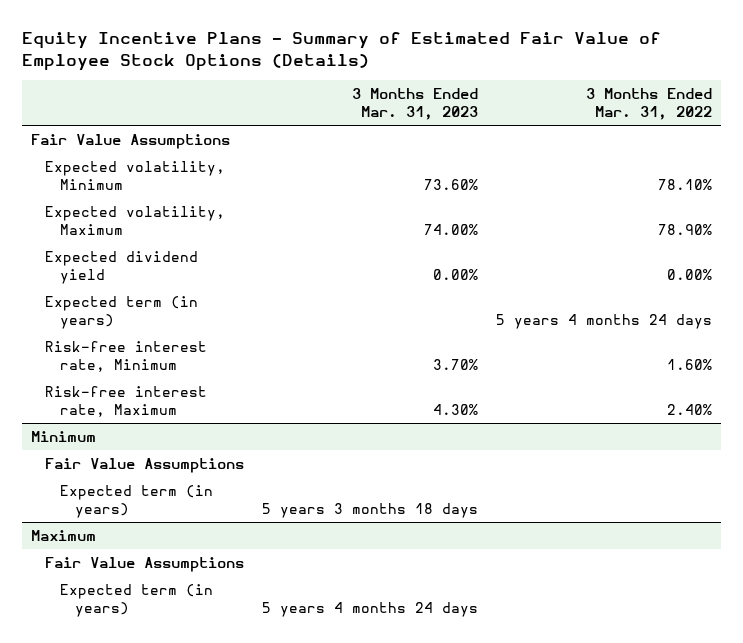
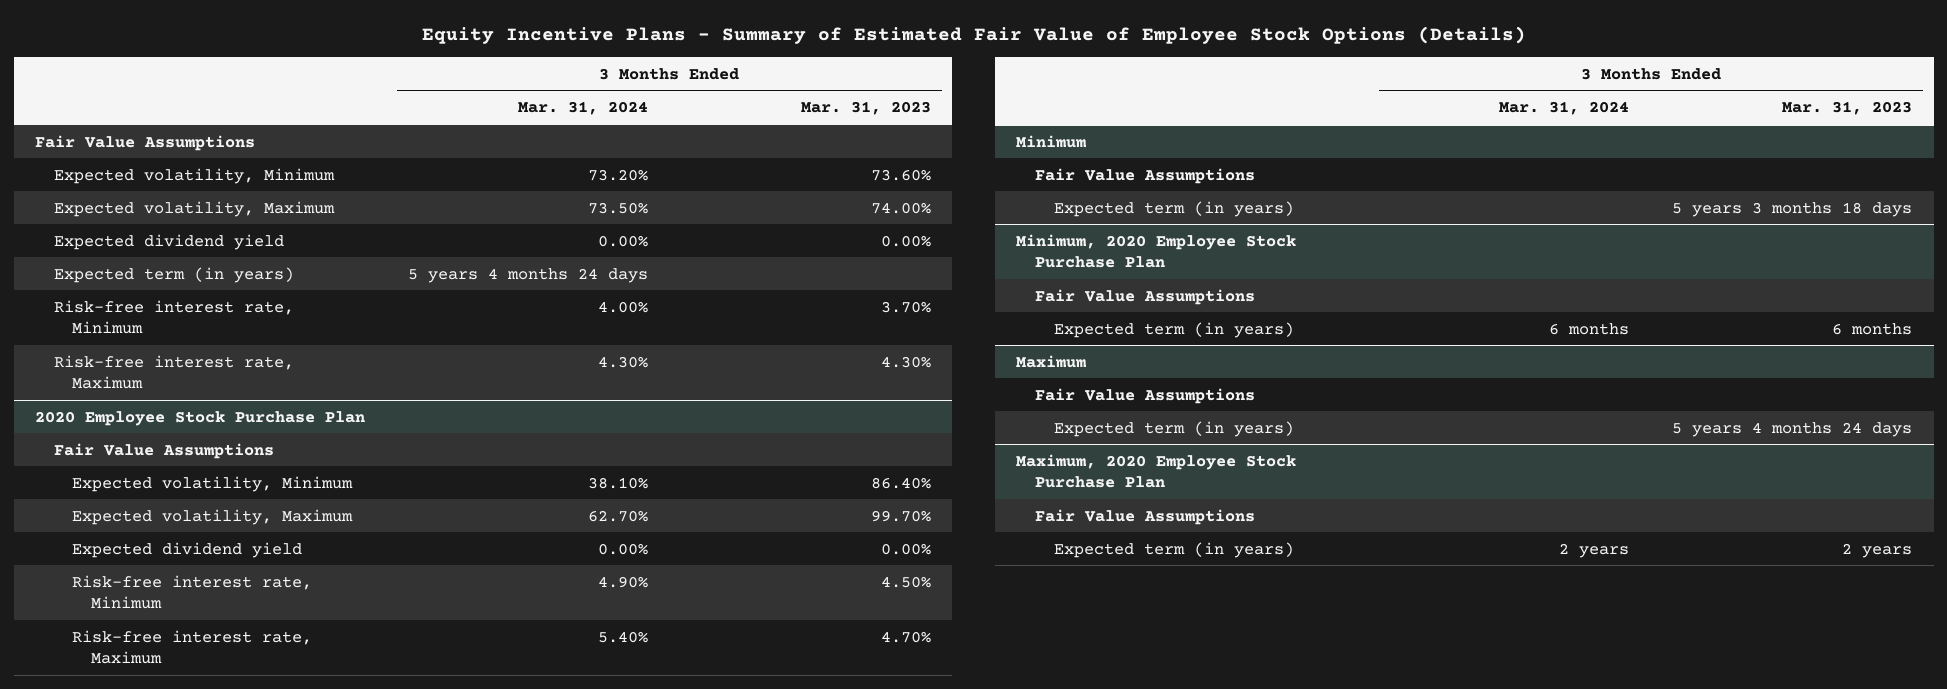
[586,87,713,120] 3 Months Ended Mar. 31, 2022 -> none
none -> [518,101,649,116] Mar. 31, 2024
none -> [35,410,366,426] 2020 Employee Stock Purchase Plan
none -> [53,442,274,459] Fair Value Assumptions
none -> [72,475,354,492] Expected volatility, Minimum
none -> [72,508,354,525] Expected volatility, Maximum
none -> [72,541,303,558] Expected dividend yield
none -> [72,574,313,610] Risk-free interest rate, Minimum
none -> [72,629,313,665] Risk-free interest rate, Maximum
none -> [1016,233,1297,269] Minimum, 2020 Employee Stock Purchase Plan
none -> [1035,288,1256,305] Fair Value Assumptions
none -> [1053,321,1294,338] Expected term (in years)
none -> [1016,453,1297,489] Maximum, 2020 Employee Stock Purchase Plan
none -> [1035,508,1256,525] Fair Value Assumptions
none -> [1053,541,1294,558] Expected term (in years)

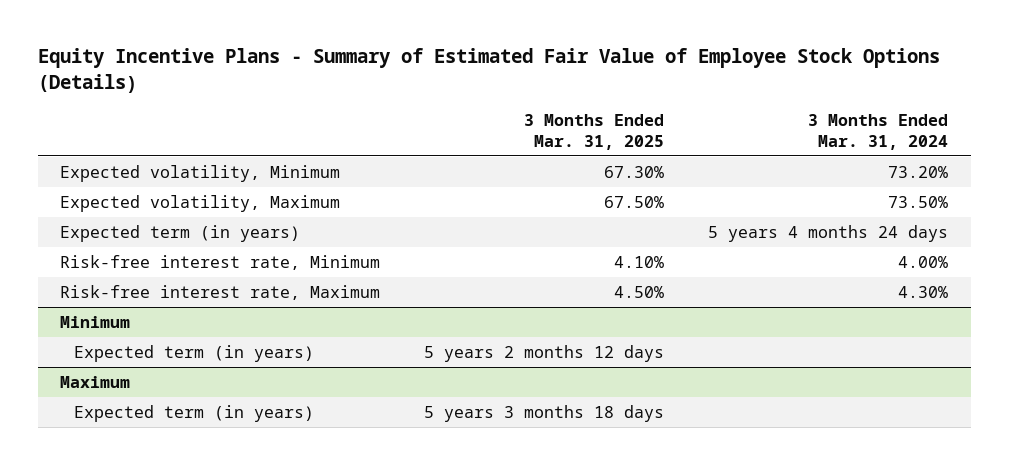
[800,101,931,116] Mar. 31, 2023 -> none
none -> [524,114,665,150] 3 Months Ended Mar. 31, 2025
[35,134,256,151] Fair Value Assumptions -> none
[53,233,284,250] Expected dividend yield -> none
[35,410,366,426] 2020 Employee Stock Purchase Plan -> none
[53,442,274,459] Fair Value Assumptions -> none
[72,475,354,492] Expected volatility, Minimum -> none
[72,508,354,525] Expected volatility, Maximum -> none
[72,541,303,558] Expected dividend yield -> none
[72,574,313,610] Risk-free interest rate, Minimum -> none
[72,629,313,665] Risk-free interest rate, Maximum -> none
[1035,167,1256,184] Fair Value Assumptions -> none
[1016,233,1297,269] Minimum, 2020 Employee Stock Purchase Plan -> none
[1035,288,1256,305] Fair Value Assumptions -> none
[1053,321,1294,338] Expected term (in years) -> none
[1035,387,1256,404] Fair Value Assumptions -> none
[1016,453,1297,489] Maximum, 2020 Employee Stock Purchase Plan -> none
[1035,508,1256,525] Fair Value Assumptions -> none
[1053,541,1294,558] Expected term (in years) -> none

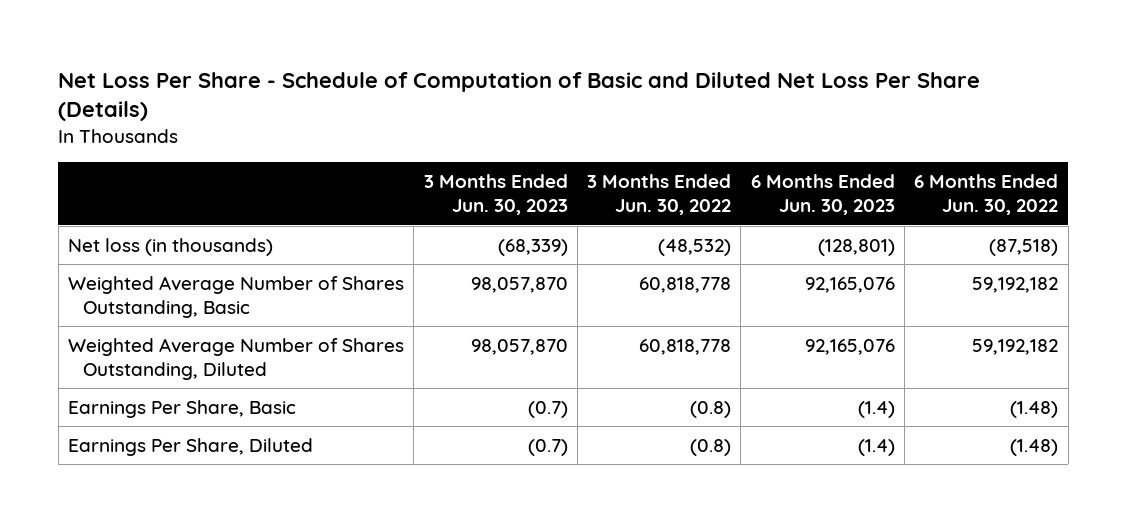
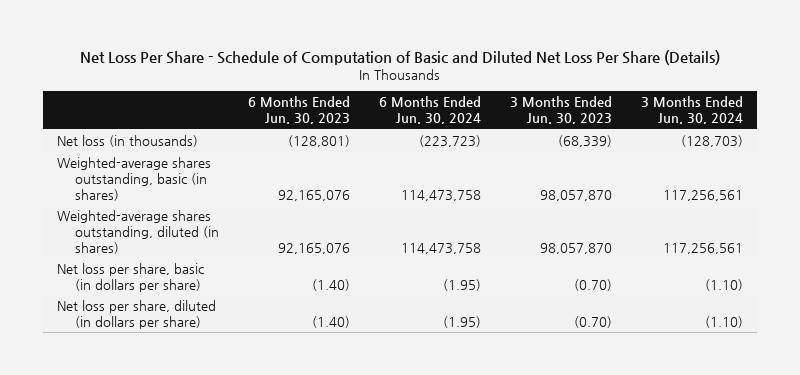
[587,174,732,216] 3 Months Ended Jun. 30, 2022 -> none
[914,174,1059,216] 6 Months Ended Jun. 30, 2022 -> none
none -> [379,96,482,125] 6 Months Ended Jun. 30, 2024
none -> [640,96,743,125] 3 Months Ended Jun. 30, 2024
[67,275,404,319] Weighted Average Number of Shares Outstanding, Basic -> [57,157,212,201] Weighted-average shares outstanding, basic (in shares)
[67,337,404,381] Weighted Average Number of Shares Outstanding, Diluted -> [57,210,220,254] Weighted-average shares outstanding, diluted (in shares)
[67,399,296,418] Earnings Per Share, Basic -> [57,263,205,292] Net loss per share, basic (in dollars per share)
[527,400,568,418] (0.7) -> [573,278,612,291] (0.70)
[857,400,895,418] (1.4) -> [312,278,351,291] (1.40)
[67,437,313,456] Earnings Per Share, Diluted -> [57,300,217,329] Net loss per share, diluted (in dollars per share)
[527,438,568,456] (0.7) -> [573,315,612,328] (0.70)
[857,438,895,456] (1.4) -> [312,315,351,328] (1.40)

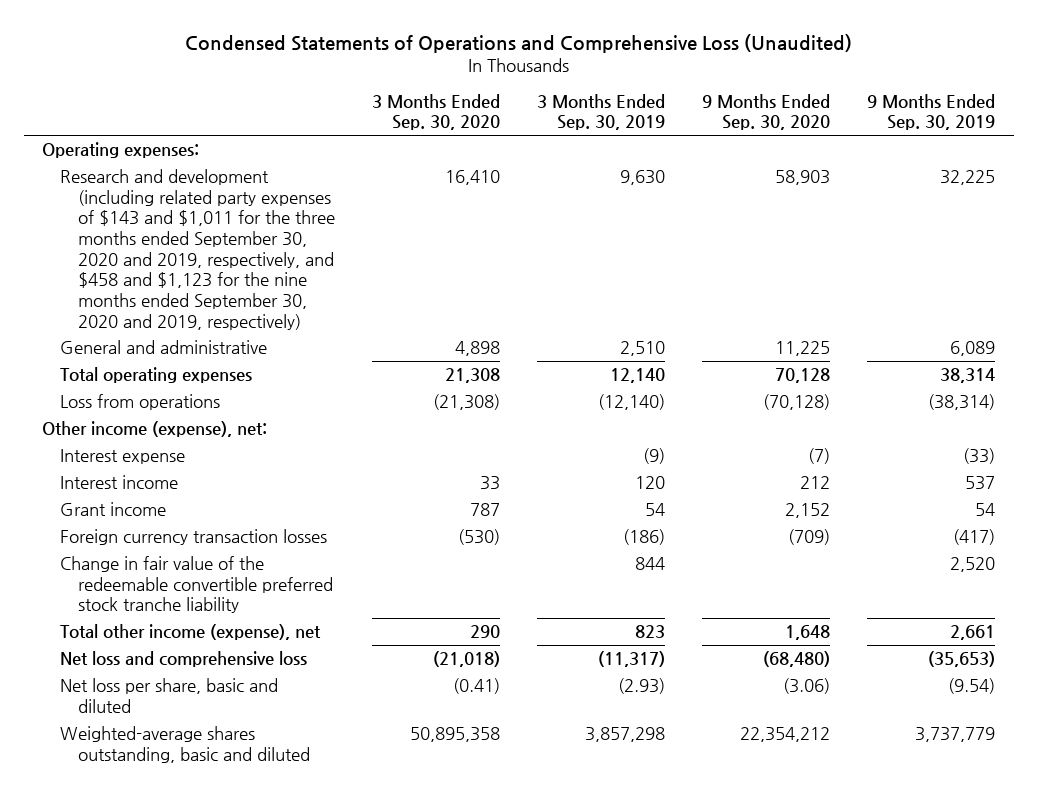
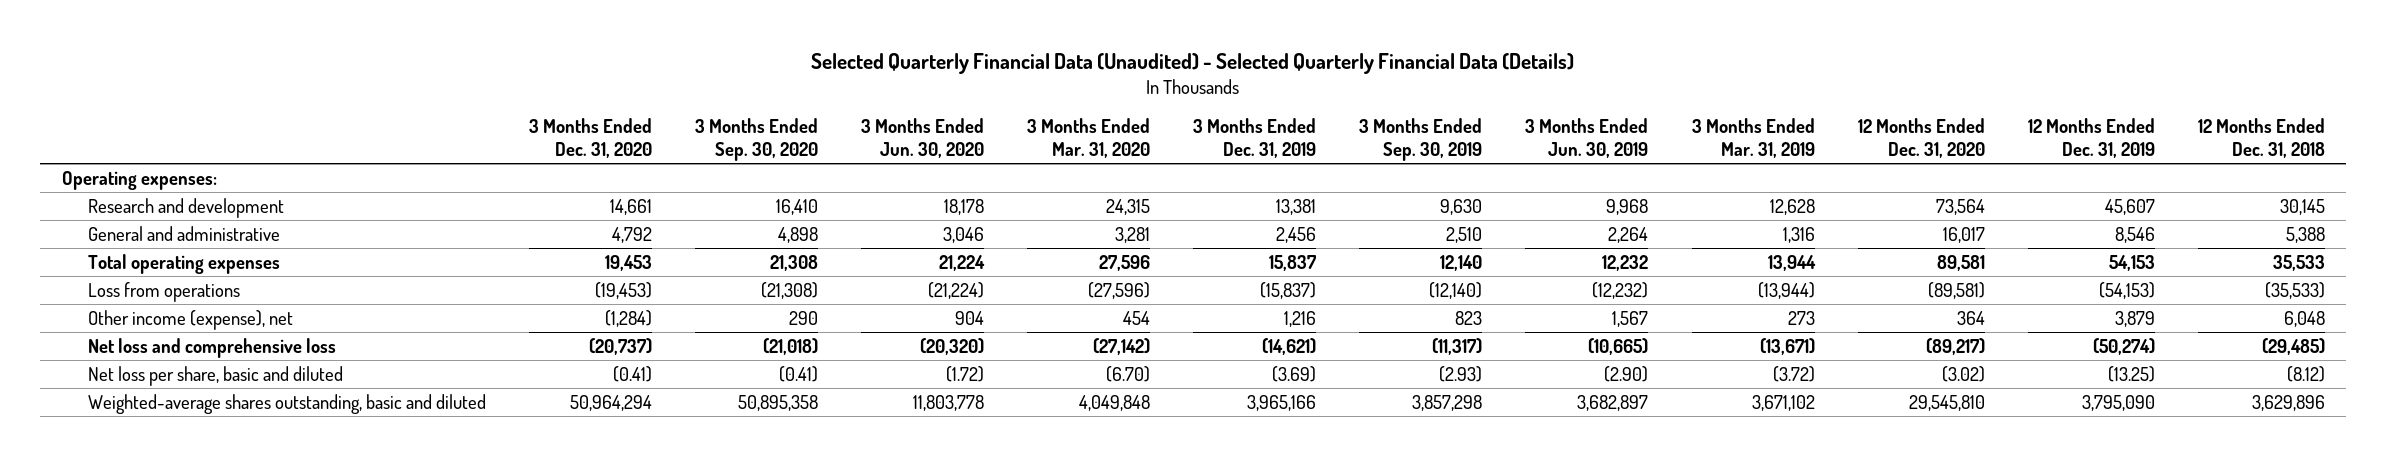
[184,34,852,54] Condensed Statements of Operations and Comprehensive Loss (Unaudited) -> [811,52,1575,74] Selected Quarterly Financial Data (Unaudited) - Selected Quarterly Financial Data (Details)
[701,93,830,131] 9 Months Ended Sep. 30, 2020 -> none
[866,93,995,131] 9 Months Ended Sep. 30, 2019 -> none
none -> [528,118,652,158] 3 Months Ended Dec. 31, 2020
none -> [860,118,984,158] 3 Months Ended Jun. 30, 2020
none -> [1027,118,1151,158] 3 Months Ended Mar. 31, 2020
none -> [1193,118,1317,158] 3 Months Ended Dec. 31, 2019
none -> [1525,118,1649,158] 3 Months Ended Jun. 30, 2019
none -> [1691,118,1815,158] 3 Months Ended Mar. 31, 2019
none -> [1857,118,1985,158] 12 Months Ended Dec. 31, 2020
none -> [2027,118,2155,158] 12 Months Ended Dec. 31, 2019
none -> [2197,118,2325,158] 12 Months Ended Dec. 31, 2018
[59,169,335,330] Research and development (including related party expenses of $143 and $1,011 for the three months ended September 30, 2020 and 2019, respectively, and $458 and $1,123 for the nine months ended September 30, 2020 and 2019, respectively) -> [87,197,284,218] Research and development
[42,421,268,438] Other income (expense), net: -> none
[59,449,185,465] Interest expense -> none
[59,475,178,490] Interest income -> none
[59,502,166,517] Grant income -> none
[59,529,327,546] Foreign currency transaction losses -> none
[59,556,333,614] Change in fair value of the redeemable convertible preferred stock tranche liability -> none
[59,624,321,641] Total other income (expense), net -> [87,309,293,330] Other income (expense), net

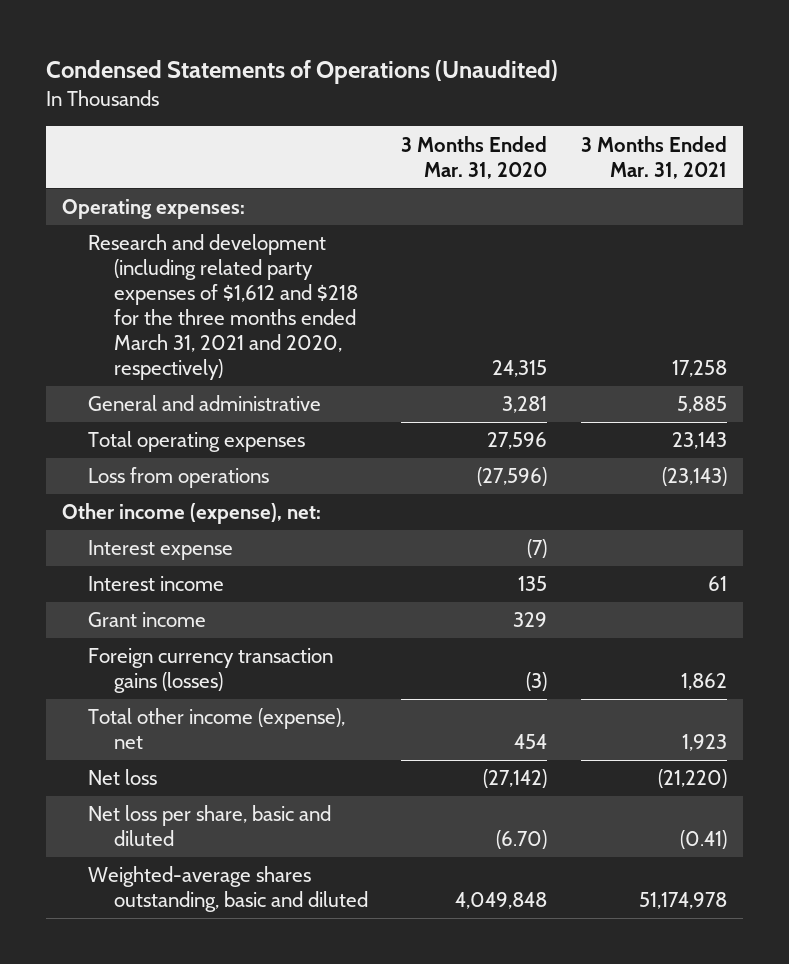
[811,52,1575,74] Selected Quarterly Financial Data (Unaudited) - Selected Quarterly Financial Data (Details) -> [45,59,558,84] Condensed Statements of Operations (Unaudited)
[528,118,652,158] 3 Months Ended Dec. 31, 2020 -> none
[694,118,818,161] 3 Months Ended Sep. 30, 2020 -> none
[860,118,984,158] 3 Months Ended Jun. 30, 2020 -> none
[1193,118,1317,158] 3 Months Ended Dec. 31, 2019 -> none
[1359,118,1483,161] 3 Months Ended Sep. 30, 2019 -> none
[1525,118,1649,158] 3 Months Ended Jun. 30, 2019 -> none
[1691,118,1815,158] 3 Months Ended Mar. 31, 2019 -> none
[1857,118,1985,158] 12 Months Ended Dec. 31, 2020 -> none
[2027,118,2155,158] 12 Months Ended Dec. 31, 2019 -> none
[2197,118,2325,158] 12 Months Ended Dec. 31, 2018 -> none
none -> [580,135,727,179] 3 Months Ended Mar. 31, 2021
[87,197,284,218] Research and development -> [88,234,359,381] Research and development (including related party expenses of $1,612 and $218 for the three months ended March 31, 2021 and 2020, respectively)
none -> [62,503,322,525] Other income (expense), net:
none -> [88,540,234,561] Interest expense
none -> [88,576,225,592] Interest income
none -> [88,612,207,628] Grant income
none -> [88,648,334,694] Foreign currency transaction gains (losses)
[87,309,293,330] Other income (expense), net -> [88,708,346,750] Total other income (expense), net
[87,337,336,358] Net loss and comprehensive loss -> [88,769,158,786] Net loss

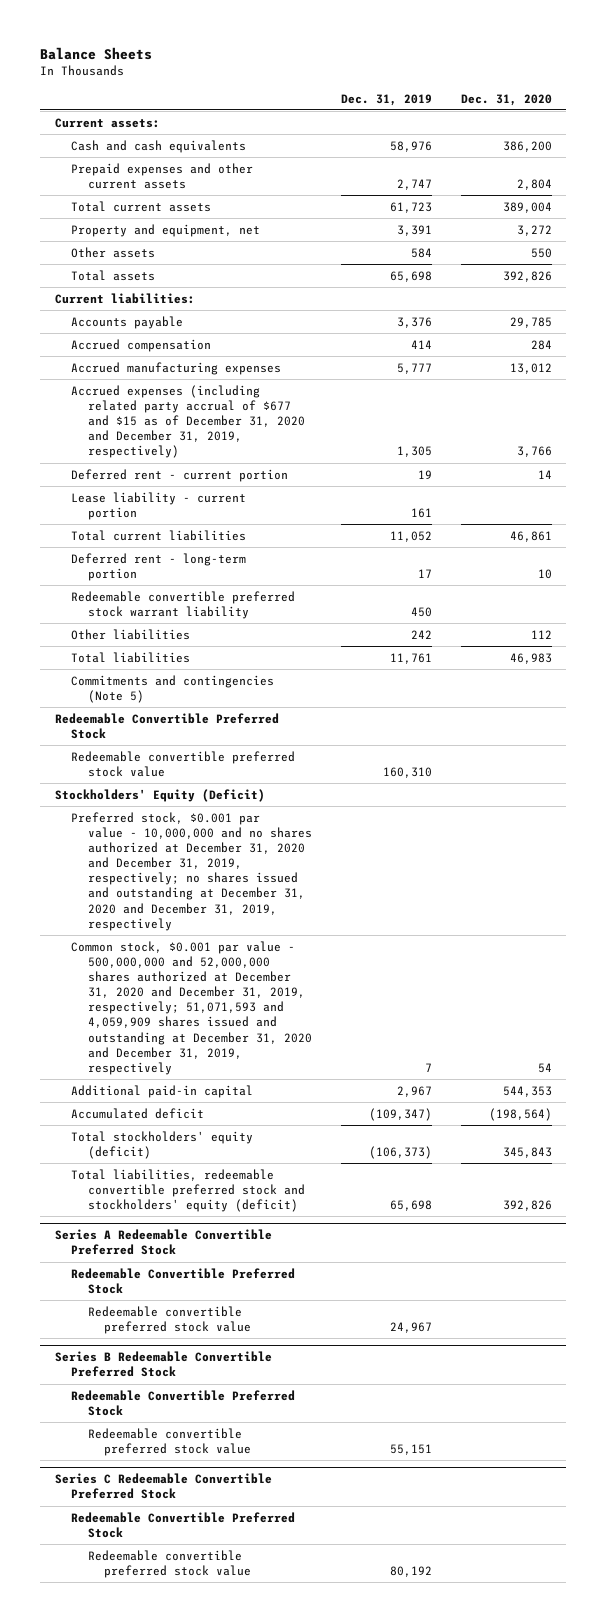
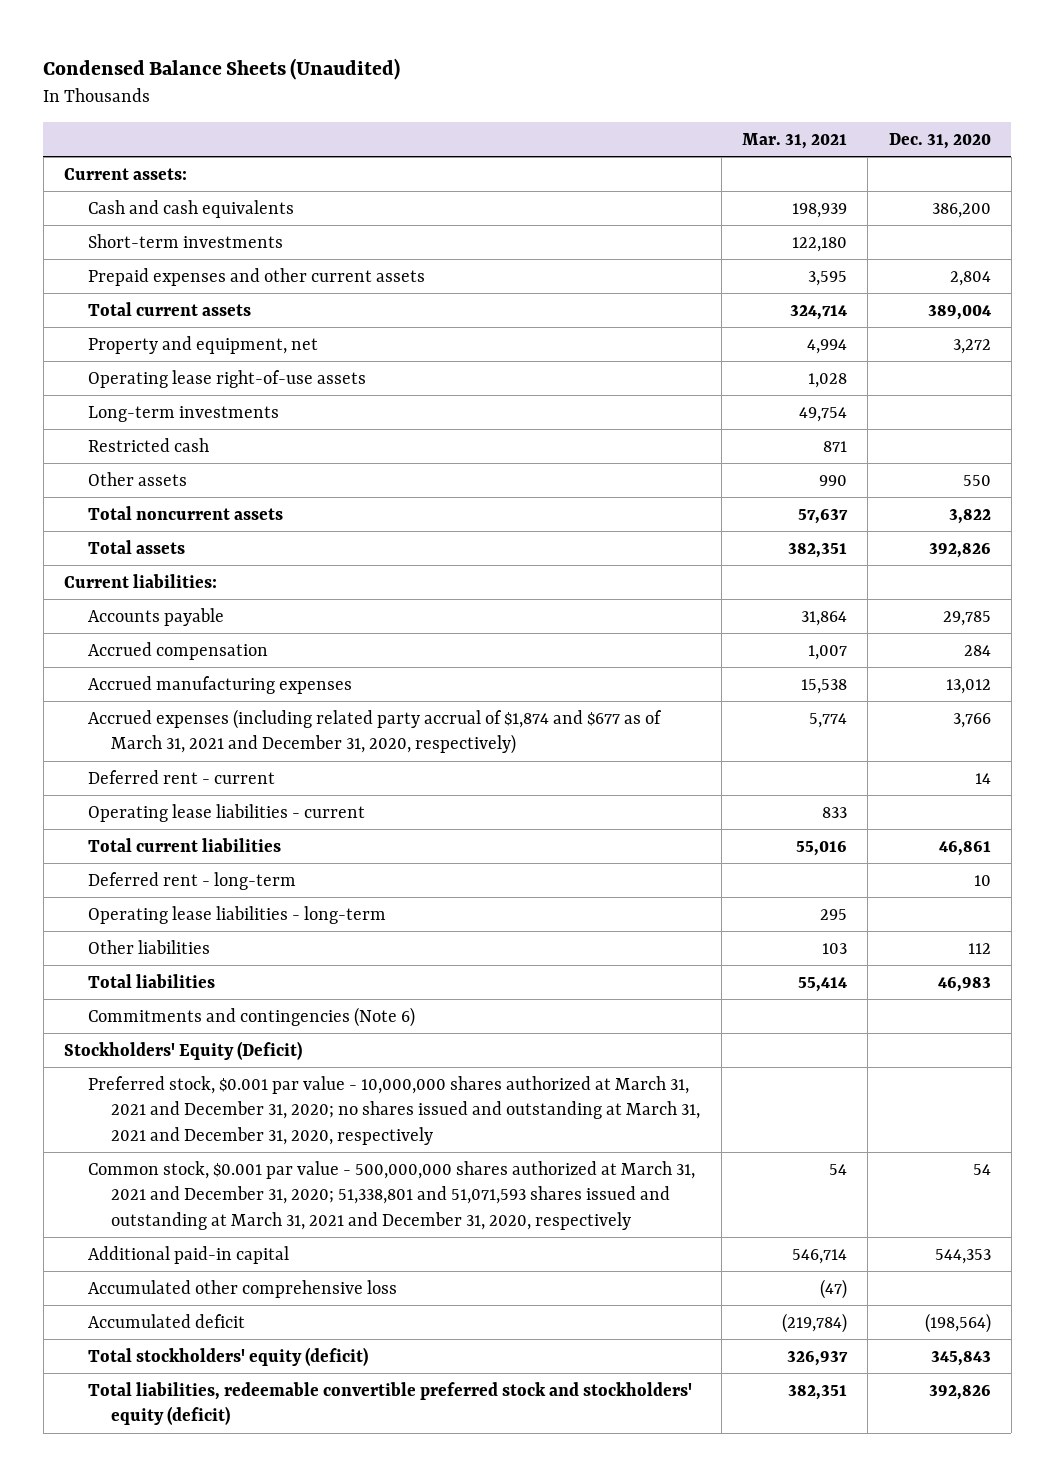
[40,46,153,60] Balance Sheets -> [43,57,401,80] Condensed Balance Sheets (Unaudited)
[340,93,432,106] Dec. 31, 2019 -> none
none -> [741,132,847,149] Mar. 31, 2021
none -> [87,233,283,248] Short-term investments
none -> [87,369,366,388] Operating lease right-of-use assets
none -> [87,405,279,422] Long-term investments
none -> [87,437,209,452] Restricted cash
none -> [87,505,283,520] Total noncurrent assets
[71,384,305,459] Accrued expenses (including related party accrual of $677 and $15 as of December 31, 2020 and December 31, 2019, respectively) -> [87,708,662,755] Accrued expenses (including related party accrual of $1,874 and $677 as of March 31, 2021 and December 31, 2020, respectively)
[71,468,289,482] Deferred rent - current portion -> [87,769,275,784] Deferred rent - current
[71,491,247,520] Lease liability - current portion -> [87,803,365,822] Operating lease liabilities - current
[71,590,296,619] Redeemable convertible preferred stock warrant liability -> none
[71,552,247,581] Deferred rent - long-term portion -> [87,871,296,890] Deferred rent - long-term
none -> [87,905,386,924] Operating lease liabilities - long-term
[54,712,279,739] Redeemable Convertible Preferred Stock -> none
[71,750,296,777] Redeemable convertible preferred stock value -> none
[71,674,275,703] Commitments and contingencies (Note 5) -> [87,1006,415,1027] Commitments and contingencies (Note 6)
[71,811,312,931] Preferred stock, $0.001 par value - 10,000,000 and no shares authorized at December 31, 2020 and December 31, 2019, respectively; no shares issued and outstanding at December 31, 2020 and December 31, 2019, respectively -> [87,1075,701,1145] Preferred stock, $0.001 par value - 10,000,000 shares authorized at March 31, 2021 and December 31, 2020; no shares issued and outstanding at March 31, 2021 and December 31, 2020, respectively
[71,940,312,1075] Common stock, $0.001 par value - 500,000,000 and 52,000,000 shares authorized at December 31, 2020 and December 31, 2019, respectively; 51,071,593 and 4,059,909 shares issued and outstanding at December 31, 2020 and December 31, 2019, respectively -> [87,1160,695,1230] Common stock, $0.001 par value - 500,000,000 shares authorized at March 31, 2021 and December 31, 2020; 51,338,801 and 51,071,593 shares issued and outstanding at March 31, 2021 and December 31, 2020, respectively
none -> [87,1279,397,1298] Accumulated other comprehensive loss
[54,1229,272,1256] Series A Redeemable Convertible Preferred Stock -> none
[71,1267,296,1294] Redeemable Convertible Preferred Stock -> none
[87,1305,252,1334] Redeemable convertible preferred stock value -> none
[54,1351,272,1378] Series B Redeemable Convertible Preferred Stock -> none
[71,1389,296,1416] Redeemable Convertible Preferred Stock -> none
[87,1427,252,1456] Redeemable convertible preferred stock value -> none
[54,1473,272,1500] Series C Redeemable Convertible Preferred Stock -> none
[71,1511,296,1538] Redeemable Convertible Preferred Stock -> none
[87,1549,252,1578] Redeemable convertible preferred stock value -> none

